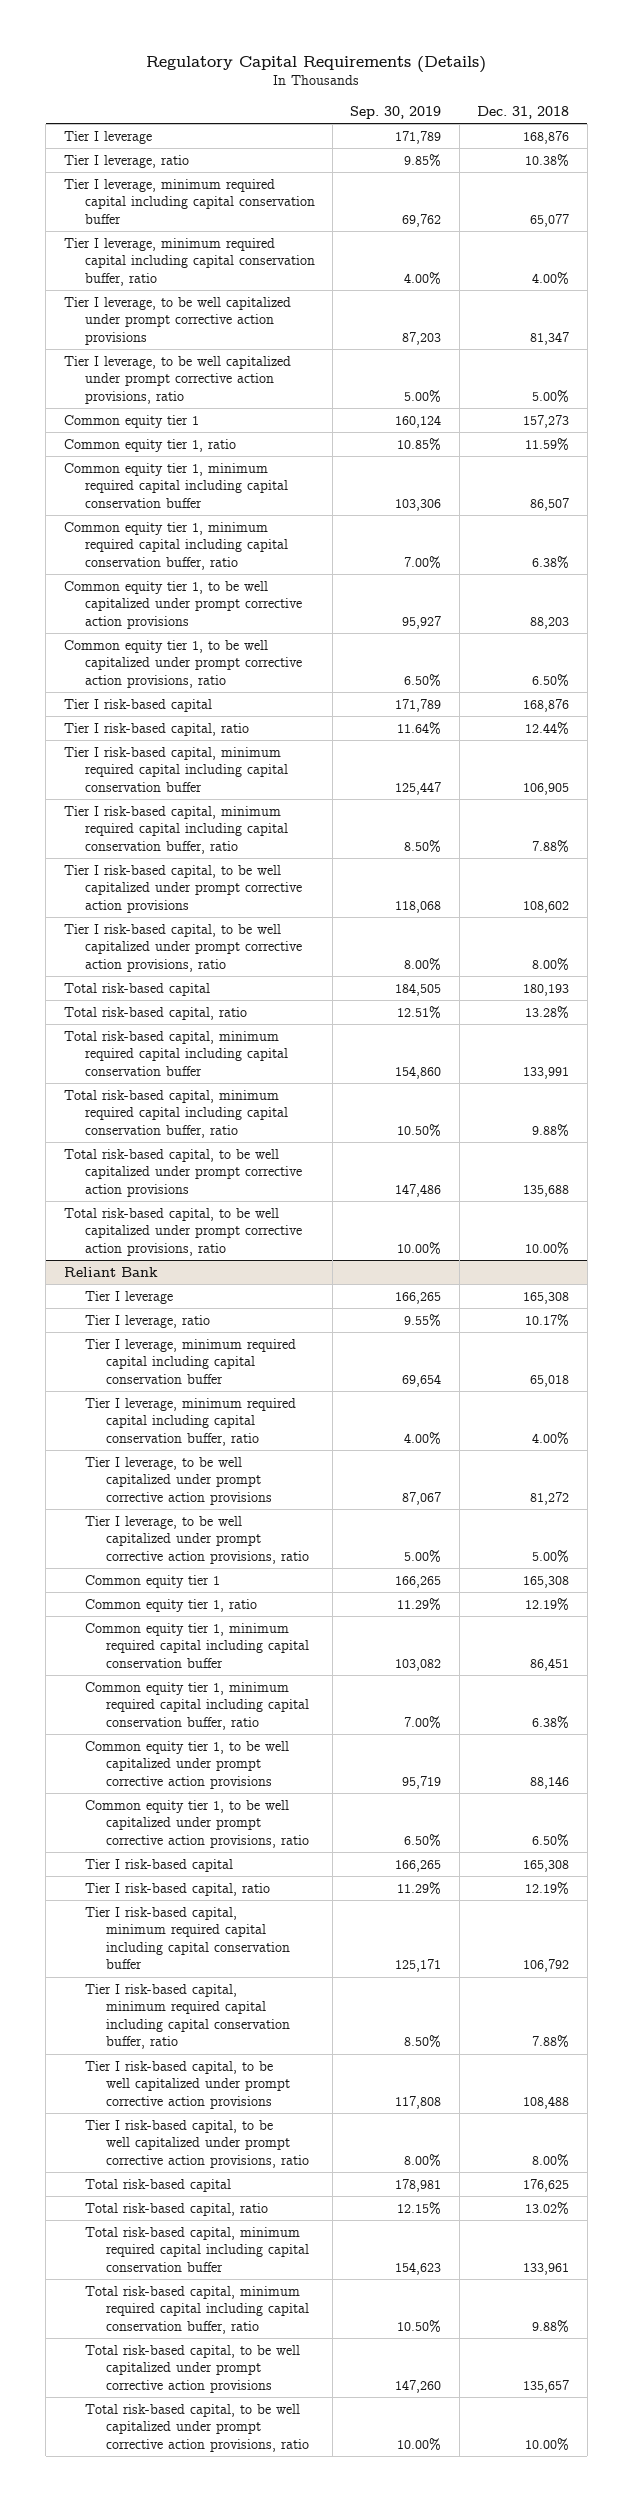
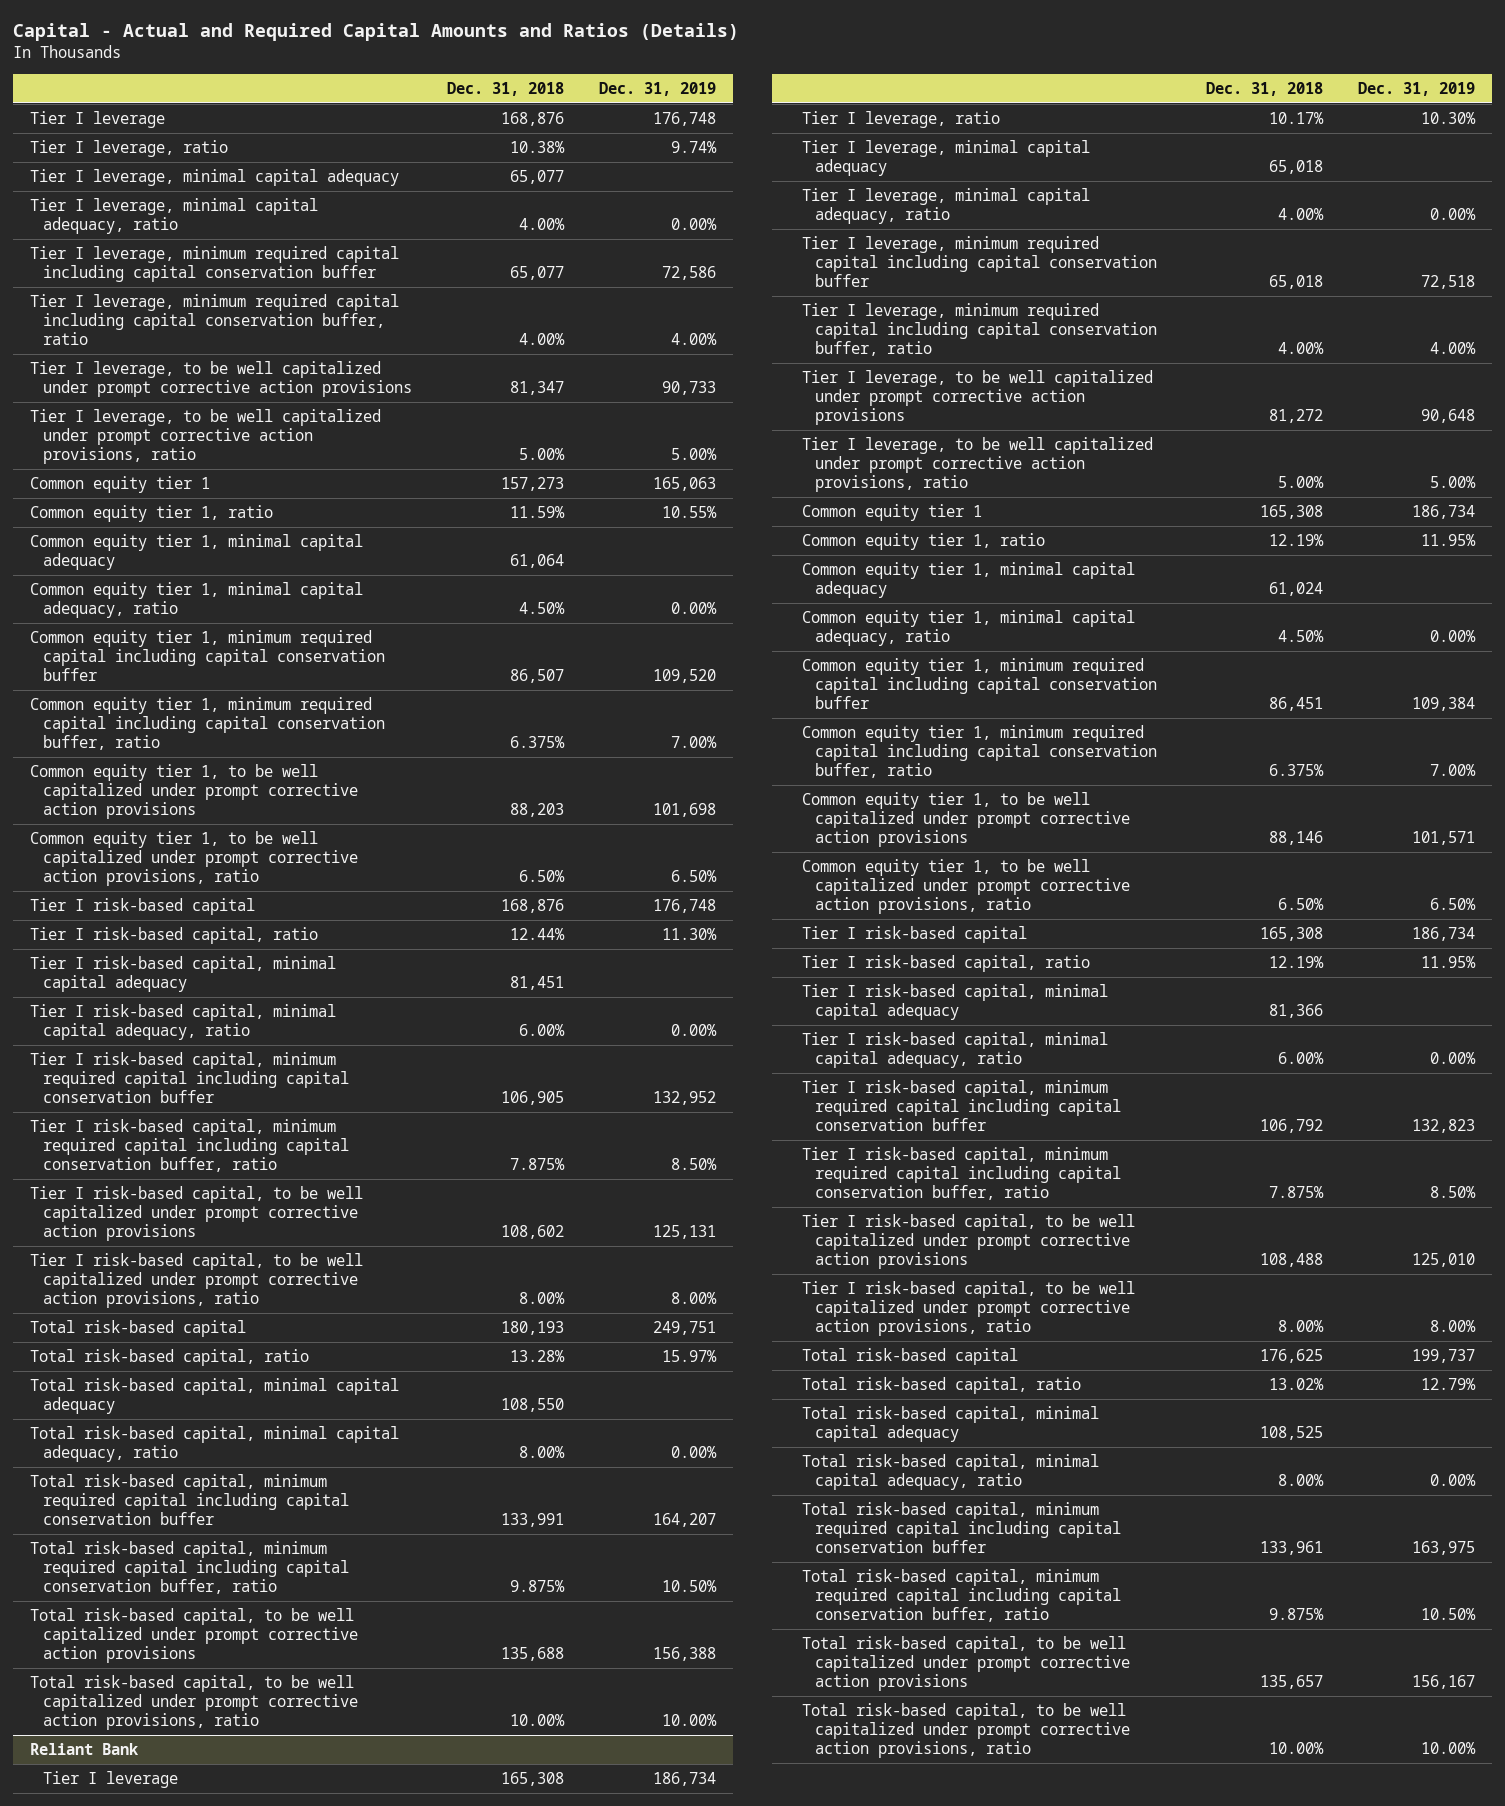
[146,55,487,73] Regulatory Capital Requirements (Details) -> [12,23,739,42] Capital - Actual and Required Capital Amounts and Ratios (Details)
[350,105,442,119] Sep. 30, 2019 -> none
none -> [598,82,716,97] Dec. 31, 2019
none -> [30,169,400,187] Tier I leverage, minimal capital adequacy
none -> [30,198,319,235] Tier I leverage, minimal capital adequacy, ratio
none -> [30,534,364,571] Common equity tier 1, minimal capital adequacy
none -> [30,582,364,619] Common equity tier 1, minimal capital adequacy, ratio
[532,555,570,569] 6.38% -> [509,736,565,749] 6.375%
none -> [30,956,337,993] Tier I risk-based capital, minimal capital adequacy
none -> [30,1004,337,1041] Tier I risk-based capital, minimal capital adequacy, ratio
[532,839,570,853] 7.88% -> [509,1158,565,1171] 7.875%
none -> [30,1378,400,1415] Total risk-based capital, minimal capital adequacy
none -> [30,1426,400,1463] Total risk-based capital, minimal capital adequacy, ratio
[532,1123,570,1137] 9.88% -> [509,1580,565,1593] 9.875%
none -> [802,140,1091,177] Tier I leverage, minimal capital adequacy
none -> [802,188,1091,225] Tier I leverage, minimal capital adequacy, ratio
none -> [802,562,1136,599] Common equity tier 1, minimal capital adequacy
none -> [802,610,1136,647] Common equity tier 1, minimal capital adequacy, ratio
[532,1715,570,1729] 6.38% -> [1268,764,1324,777] 6.375%
none -> [802,984,1109,1021] Tier I risk-based capital, minimal capital adequacy
none -> [802,1032,1109,1069] Tier I risk-based capital, minimal capital adequacy, ratio
[532,2035,570,2049] 7.88% -> [1268,1186,1324,1199] 7.875%
none -> [802,1406,1100,1443] Total risk-based capital, minimal capital adequacy
none -> [802,1454,1100,1491] Total risk-based capital, minimal capital adequacy, ratio
[532,2319,570,2333] 9.88% -> [1268,1608,1324,1621] 9.875%

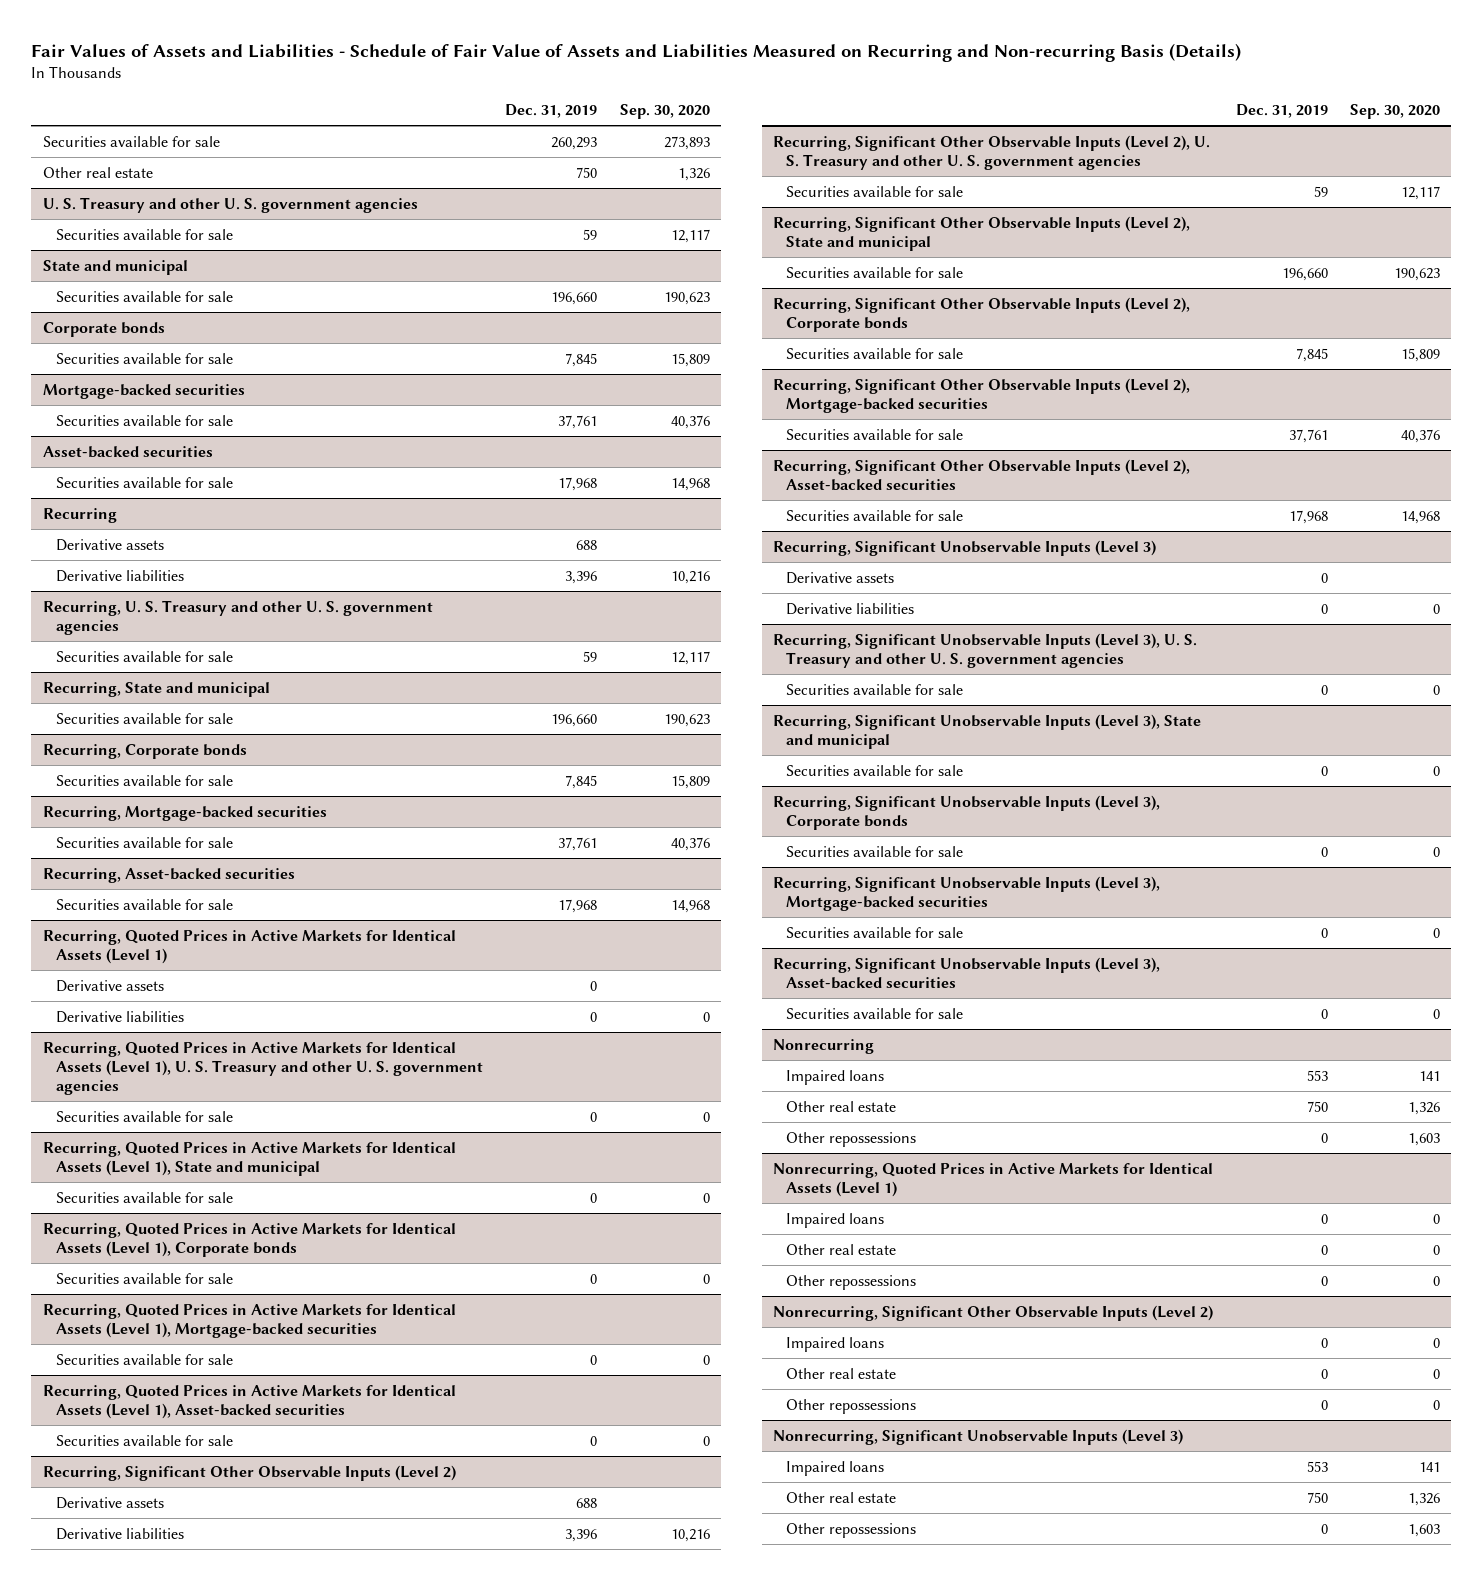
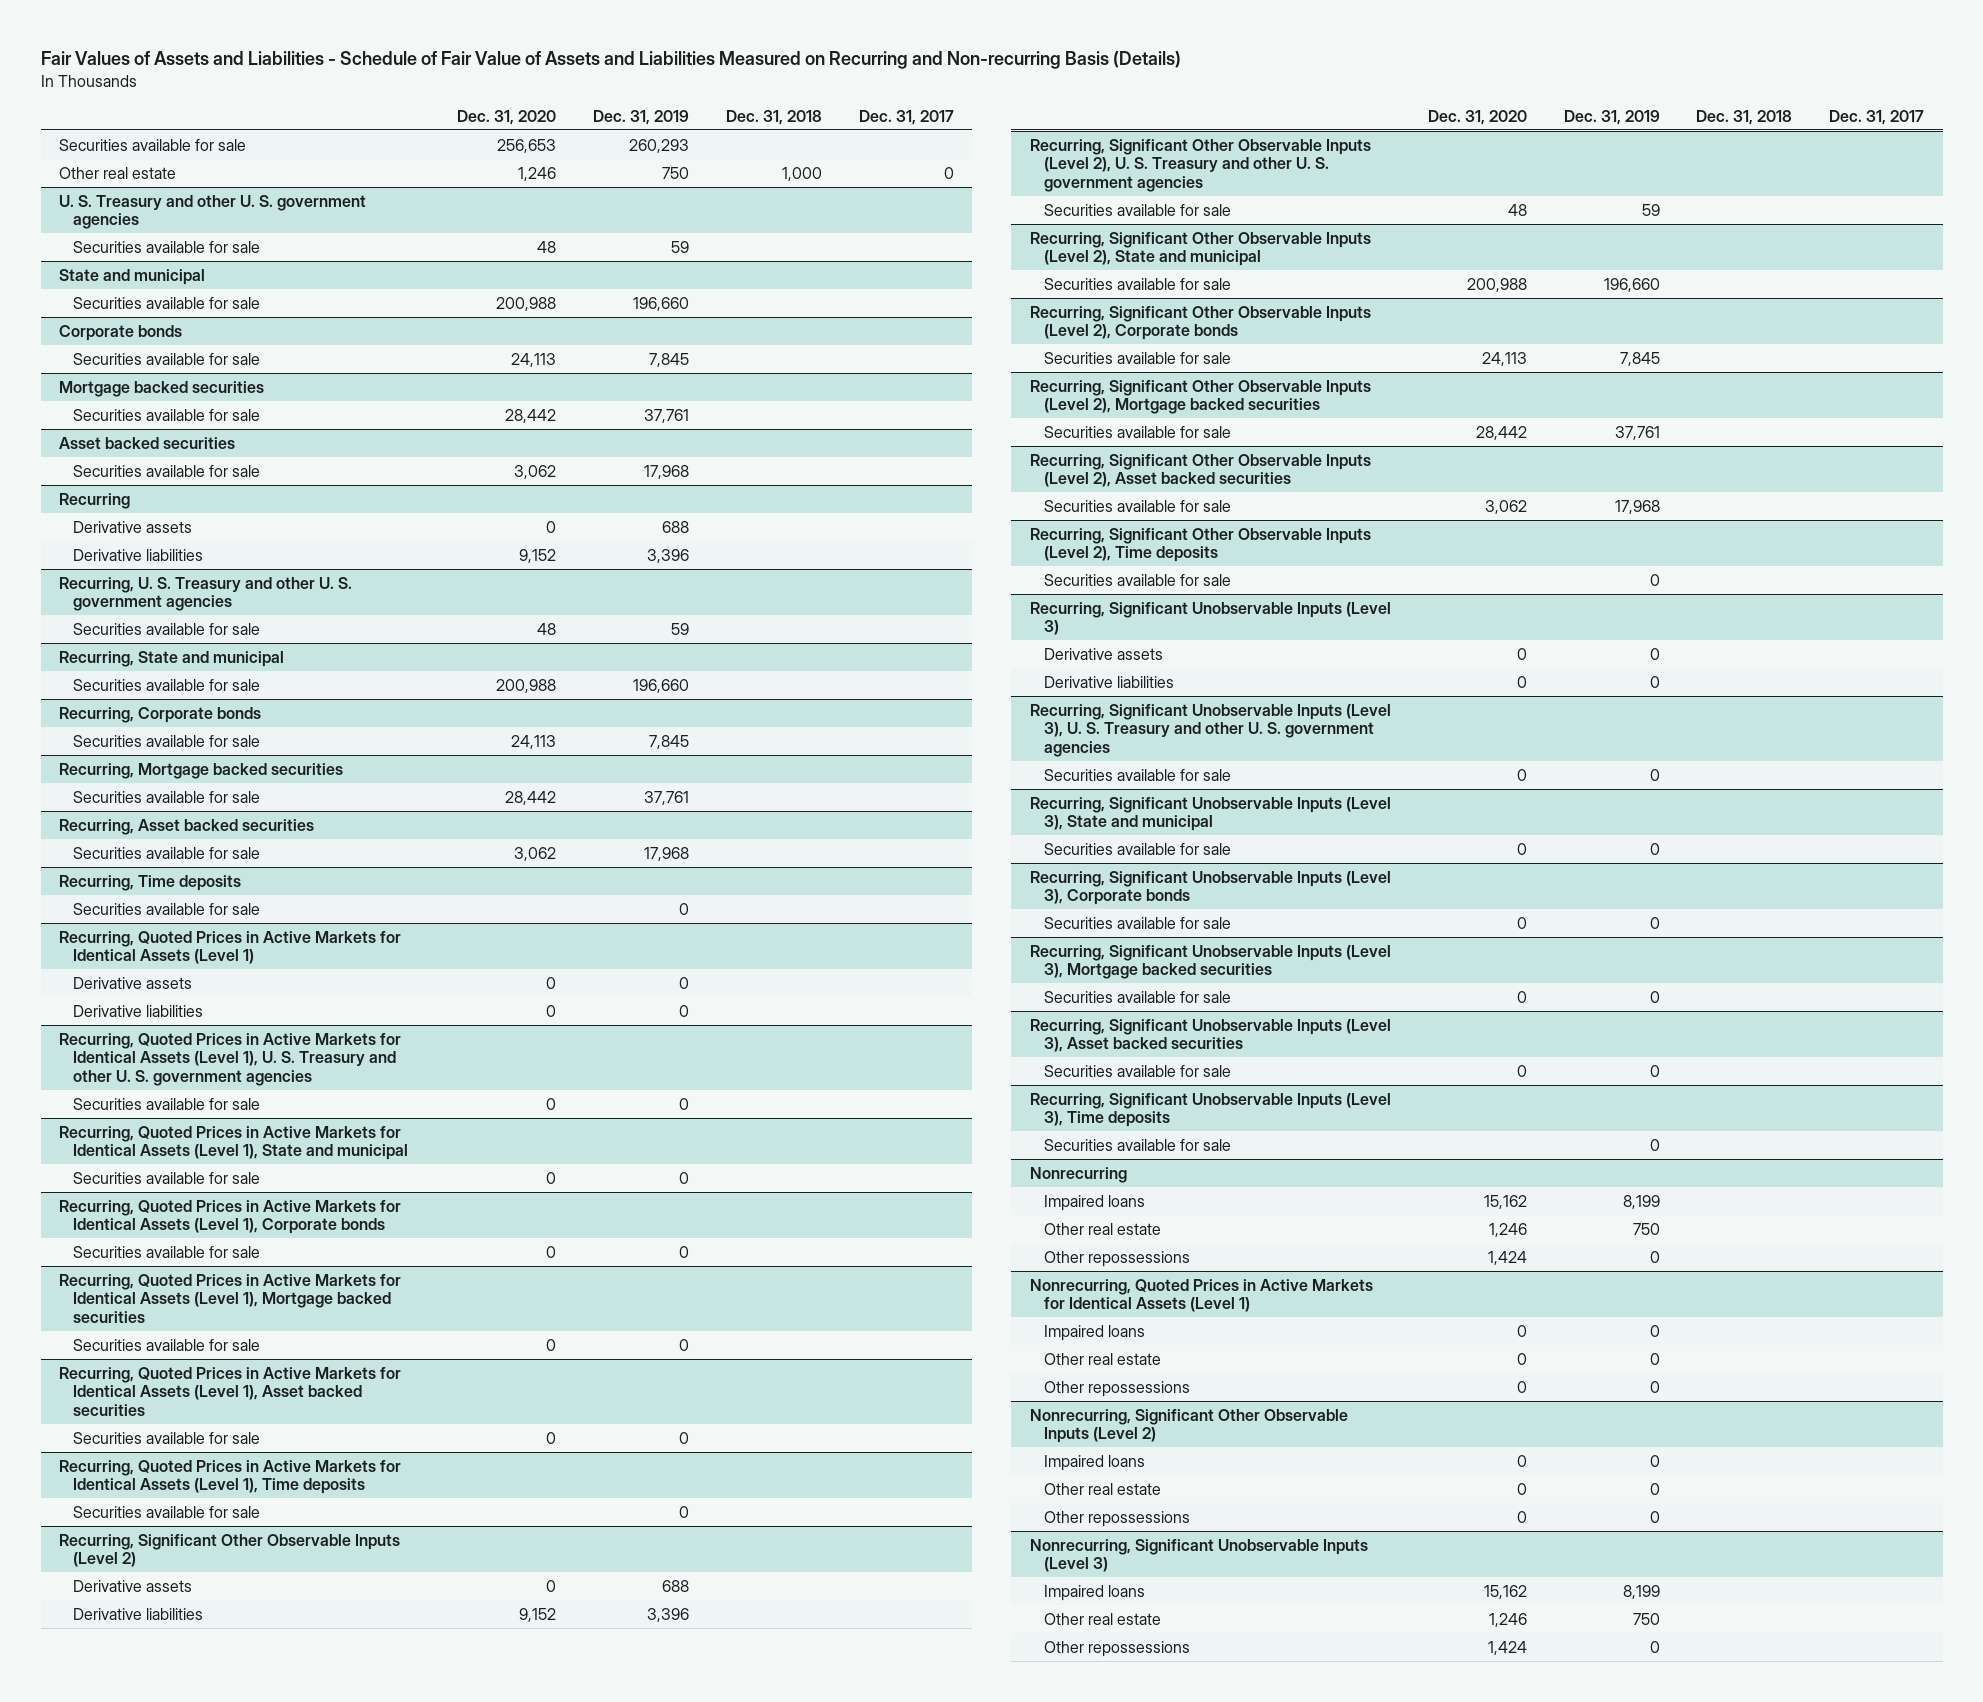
[619,104,710,120] Sep. 30, 2020 -> none
none -> [457,109,557,125] Dec. 31, 2020
none -> [725,109,822,125] Dec. 31, 2018
none -> [858,109,954,125] Dec. 31, 2017
[42,383,245,399] Mortgage-backed securities -> [59,380,265,397] Mortgage backed securities
[42,445,213,458] Asset-backed securities -> [59,436,236,449] Asset backed securities
[42,805,327,821] Recurring, Mortgage-backed securities -> [59,762,344,779] Recurring, Mortgage backed securities
[42,867,295,883] Recurring, Asset-backed securities -> [59,818,315,835] Recurring, Asset backed securities
none -> [59,874,242,891] Recurring, Time deposits
none -> [73,902,261,915] Securities available for sale
[42,1303,456,1338] Recurring, Quoted Prices in Active Markets for Identical Assets (Level 1), Mortgage-backed securities -> [59,1273,402,1324] Recurring, Quoted Prices in Active Markets for Identical Assets (Level 1), Mortgage backed securities
[42,1384,456,1419] Recurring, Quoted Prices in Active Markets for Identical Assets (Level 1), Asset-backed securities -> [59,1366,402,1417] Recurring, Quoted Prices in Active Markets for Identical Assets (Level 1), Asset backed securities
none -> [59,1459,402,1495] Recurring, Quoted Prices in Active Markets for Identical Assets (Level 1), Time deposits
none -> [73,1505,261,1518] Securities available for sale
[772,377,1190,413] Recurring, Significant Other Observable Inputs (Level 2), Mortgage-backed securities -> [1029,379,1371,415] Recurring, Significant Other Observable Inputs (Level 2), Mortgage backed securities
[772,458,1190,491] Recurring, Significant Other Observable Inputs (Level 2), Asset-backed securities -> [1029,453,1371,488] Recurring, Significant Other Observable Inputs (Level 2), Asset backed securities
none -> [1029,527,1371,563] Recurring, Significant Other Observable Inputs (Level 2), Time deposits
none -> [1043,573,1231,586] Securities available for sale
[772,875,1160,911] Recurring, Significant Unobservable Inputs (Level 3), Mortgage-backed securities -> [1029,944,1391,980] Recurring, Significant Unobservable Inputs (Level 3), Mortgage backed securities
[772,956,1160,989] Recurring, Significant Unobservable Inputs (Level 3), Asset-backed securities -> [1029,1018,1391,1053] Recurring, Significant Unobservable Inputs (Level 3), Asset backed securities
none -> [1029,1092,1391,1128] Recurring, Significant Unobservable Inputs (Level 3), Time deposits
none -> [1043,1138,1231,1151] Securities available for sale
[1306,1069,1328,1081] 553 -> [1622,1194,1660,1209] 8,199
[1306,1460,1328,1472] 553 -> [1622,1584,1660,1599] 8,199

